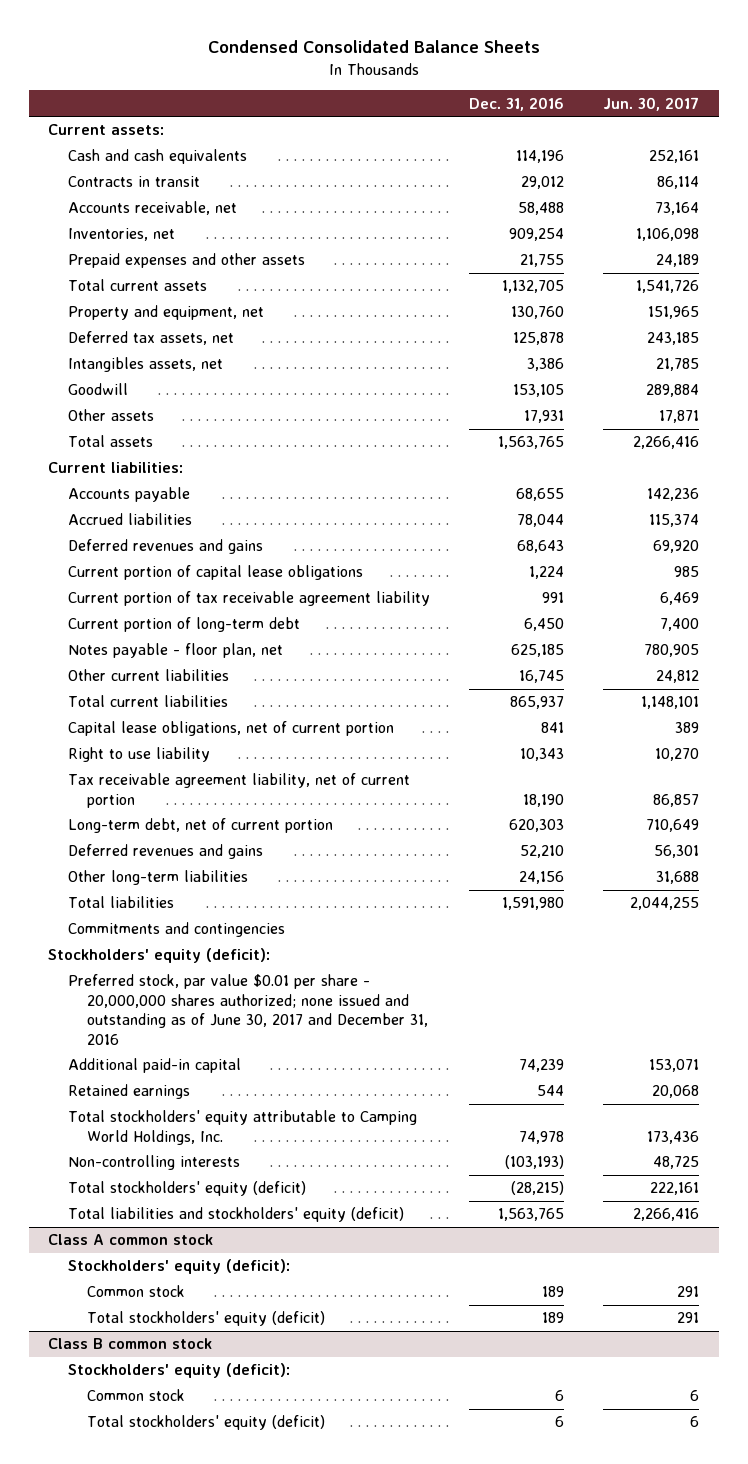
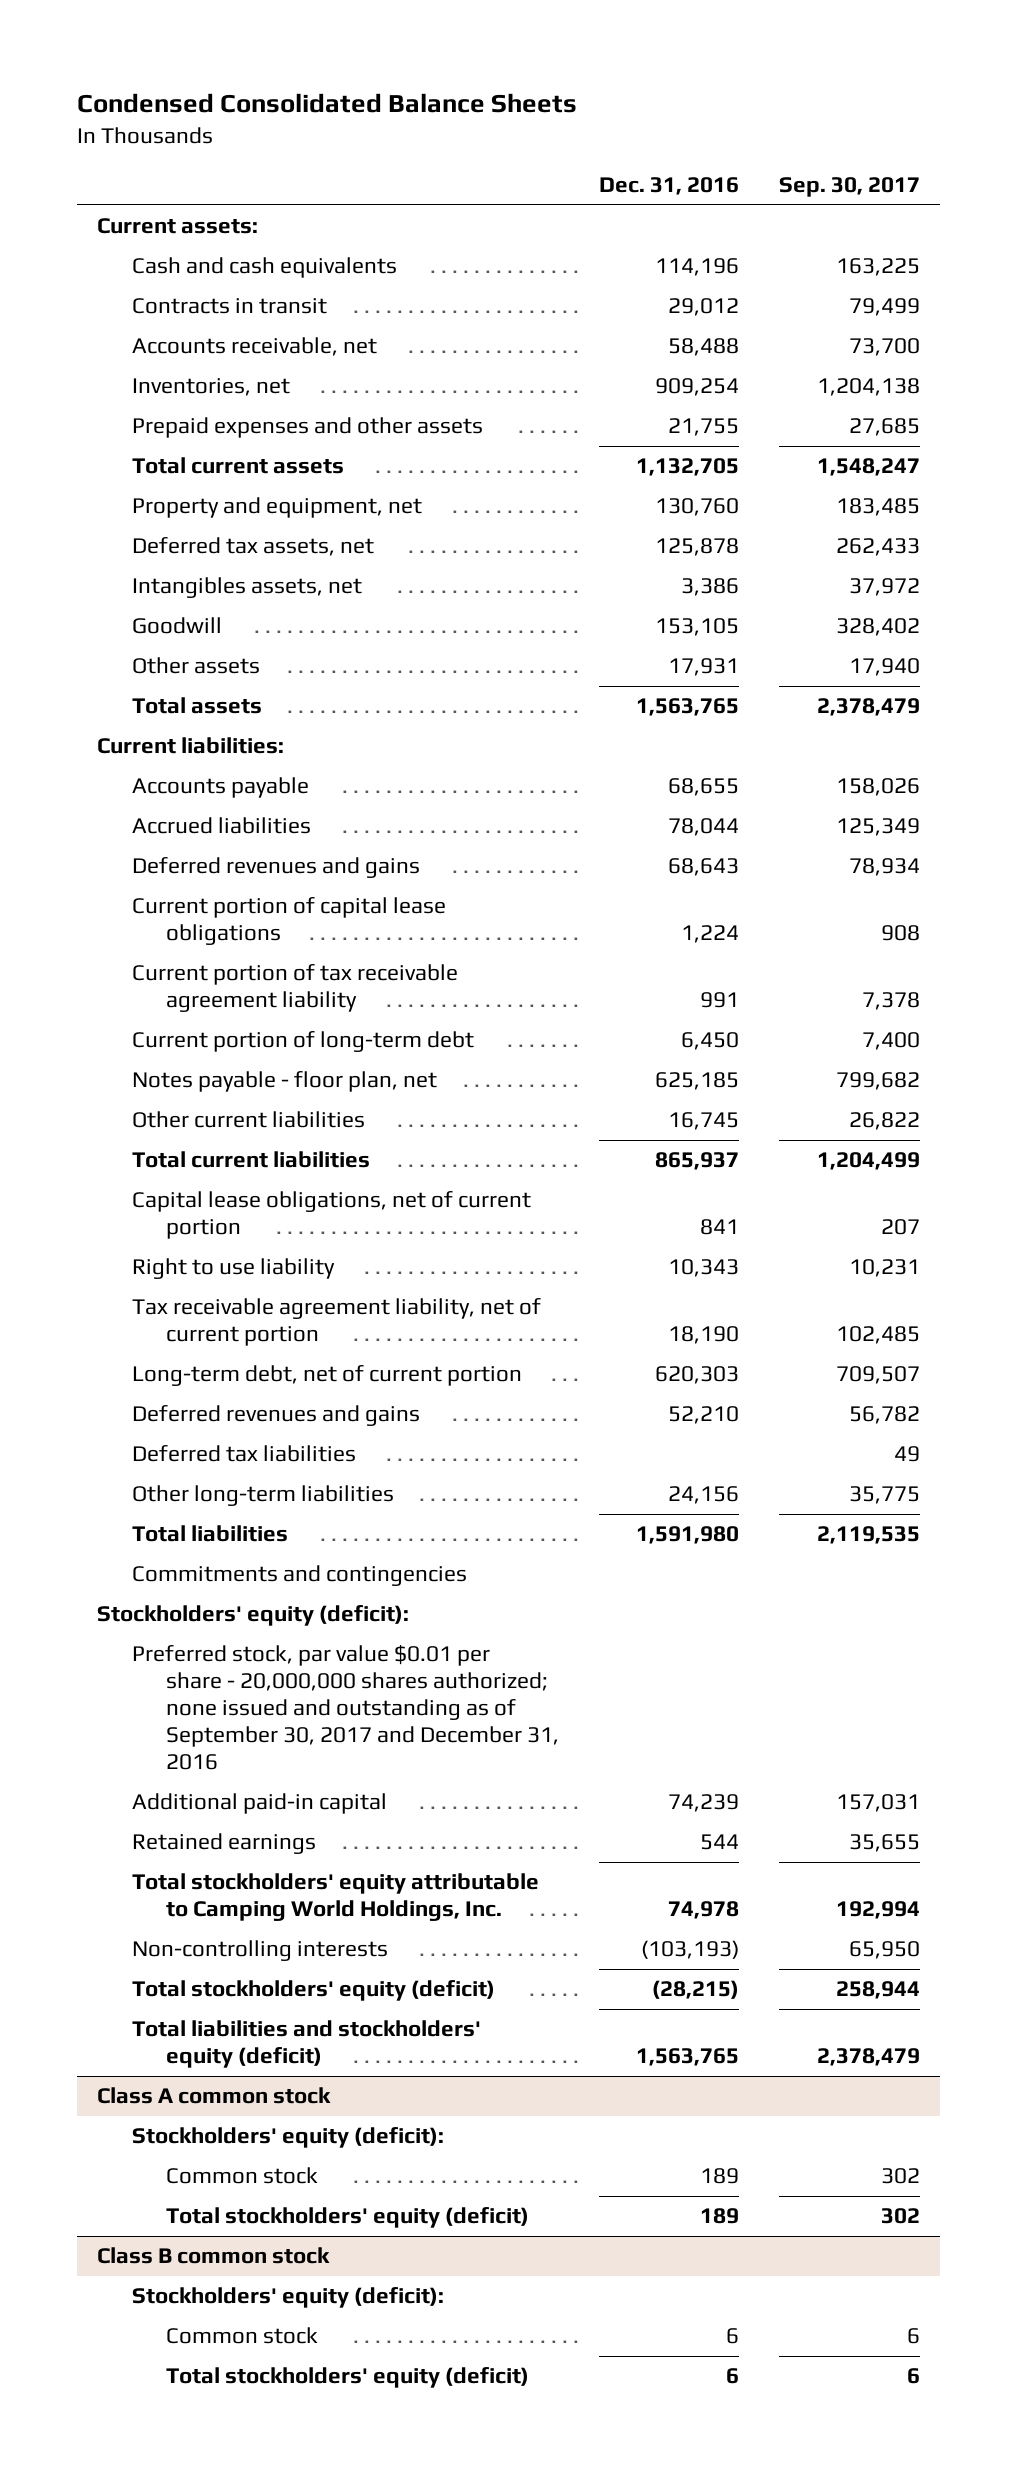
[603,96,700,111] Jun. 30, 2017 -> none
none -> [779,177,921,198] Sep. 30, 2017
none -> [131,1445,356,1463] Deferred tax liabilities
[67,974,428,1045] Preferred stock, par value $0.01 per share - 20,000,000 shares authorized; none issued and outstanding as of June 30, 2017 and December 31, 2016 -> [131,1645,560,1771] Preferred stock, par value $0.01 per share - 20,000,000 shares authorized; none issued and outstanding as of September 30, 2017 and December 31, 2016

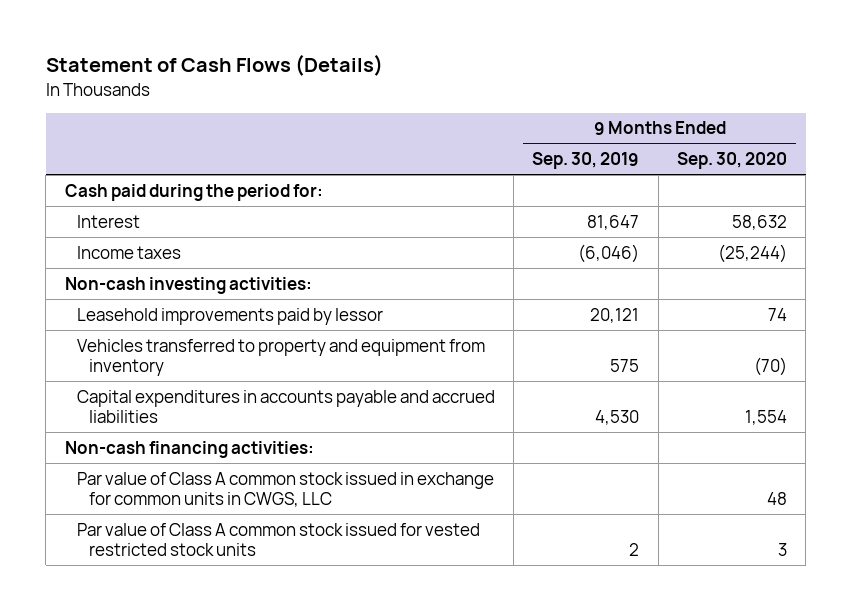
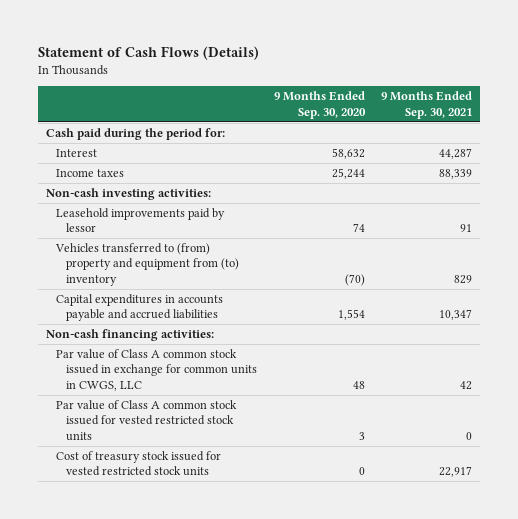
[532,151,640,169] Sep. 30, 2019 -> none
none -> [380,91,472,119] 9 Months Ended Sep. 30, 2021
[718,243,788,263] (25,244) -> [331,168,365,180] 25,244
[76,338,485,377] Vehicles transferred to property and equipment from inventory -> [54,243,240,286] Vehicles transferred to (from) property and equipment from (to) inventory
none -> [55,451,221,477] Cost of treasury stock issued for vested restricted stock units

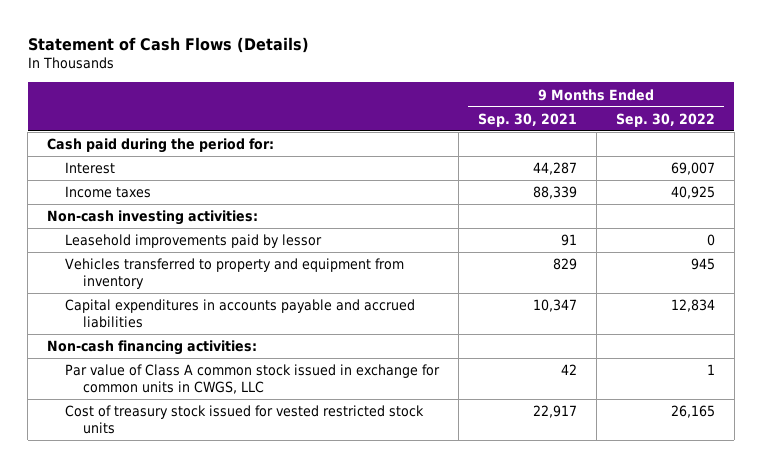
[273,91,366,119] 9 Months Ended Sep. 30, 2020 -> none
none -> [615,112,715,127] Sep. 30, 2022
[54,243,240,286] Vehicles transferred to (from) property and equipment from (to) inventory -> [65,258,405,290] Vehicles transferred to property and equipment from inventory
[55,400,237,441] Par value of Class A common stock issued for vested restricted stock units -> none

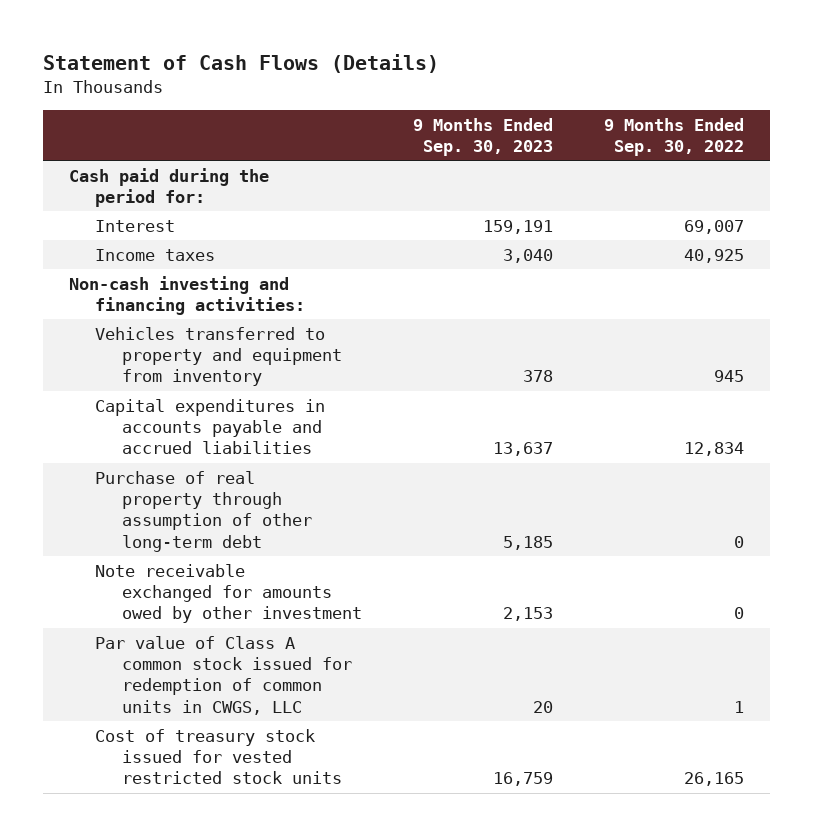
[477,112,577,127] Sep. 30, 2021 -> none
none -> [413,117,554,156] 9 Months Ended Sep. 30, 2023
[65,234,323,249] Leasehold improvements paid by lessor -> none
[47,210,259,226] Non-cash investing activities: -> [68,275,306,316] Non-cash investing and financing activities:
[47,340,258,356] Non-cash financing activities: -> none
none -> [95,470,313,552] Purchase of real property through assumption of other long-term debt
none -> [95,563,363,624] Note receivable exchanged for amounts owed by other investment
[65,364,441,395] Par value of Class A common stock issued in exchange for common units in CWGS, LLC -> [95,635,353,715] Par value of Class A common stock issued for redemption of common units in CWGS, LLC

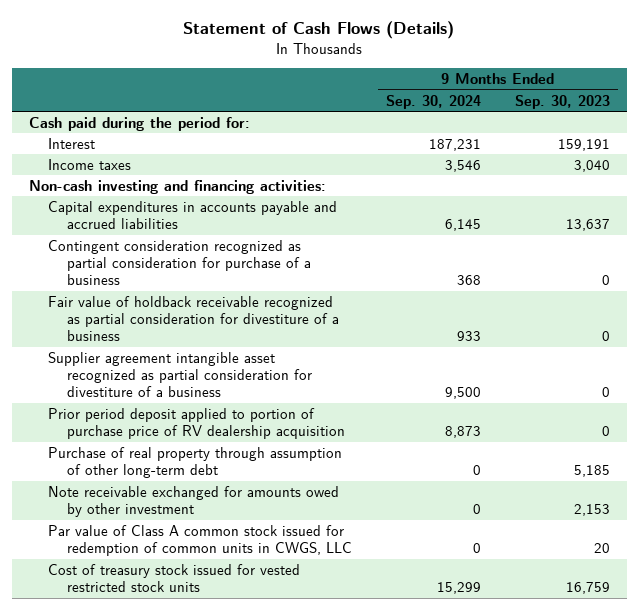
[604,117,745,156] 9 Months Ended Sep. 30, 2022 -> none
none -> [385,94,481,109] Sep. 30, 2024
[95,326,343,387] Vehicles transferred to property and equipment from inventory -> none
none -> [47,239,312,286] Contingent consideration recognized as partial consideration for purchase of a business
none -> [47,295,340,342] Fair value of holdback receivable recognized as partial consideration for divestiture of a business
none -> [47,351,313,398] Supplier agreement intangible asset recognized as partial consideration for divestiture of a business
none -> [47,407,346,439] Prior period deposit applied to portion of purchase price of RV dealership acquisition

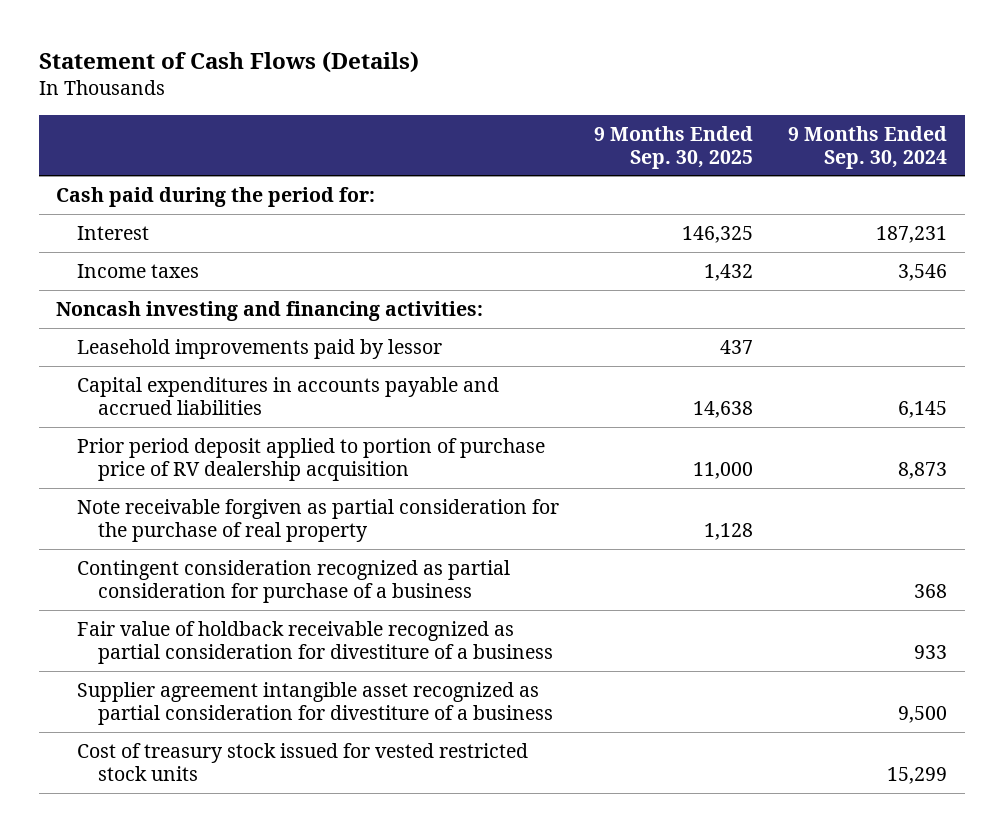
[514,94,610,109] Sep. 30, 2023 -> none
none -> [594,125,754,169] 9 Months Ended Sep. 30, 2025
[28,179,326,194] Non-cash investing and financing activities: -> [56,300,484,321] Noncash investing and financing activities:
none -> [77,338,443,359] Leasehold improvements paid by lessor
[47,407,346,439] Prior period deposit applied to portion of purchase price of RV dealership acquisition -> [77,437,546,481] Prior period deposit applied to portion of purchase price of RV dealership acquisition
none -> [77,498,560,542] Note receivable forgiven as partial consideration for the purchase of real property
[47,446,342,478] Purchase of real property through assumption of other long-term debt -> none
[47,485,339,517] Note receivable exchanged for amounts owed by other investment -> none
[47,524,353,556] Par value of Class A common stock issued for redemption of common units in CWGS, LLC -> none

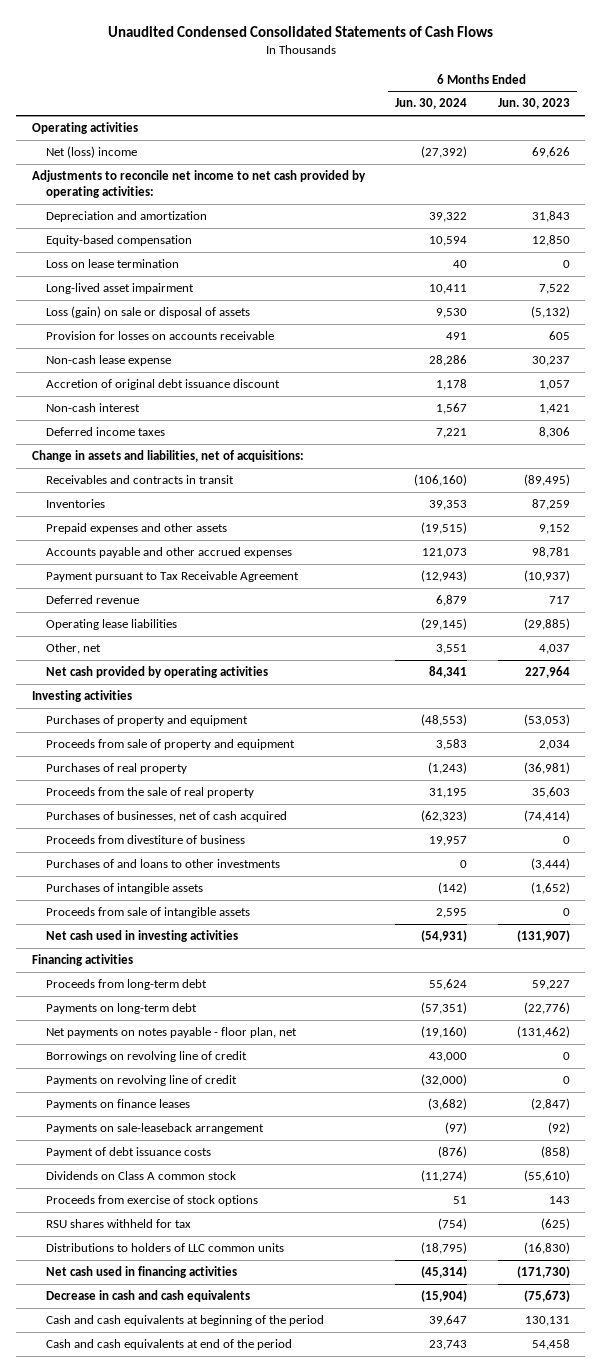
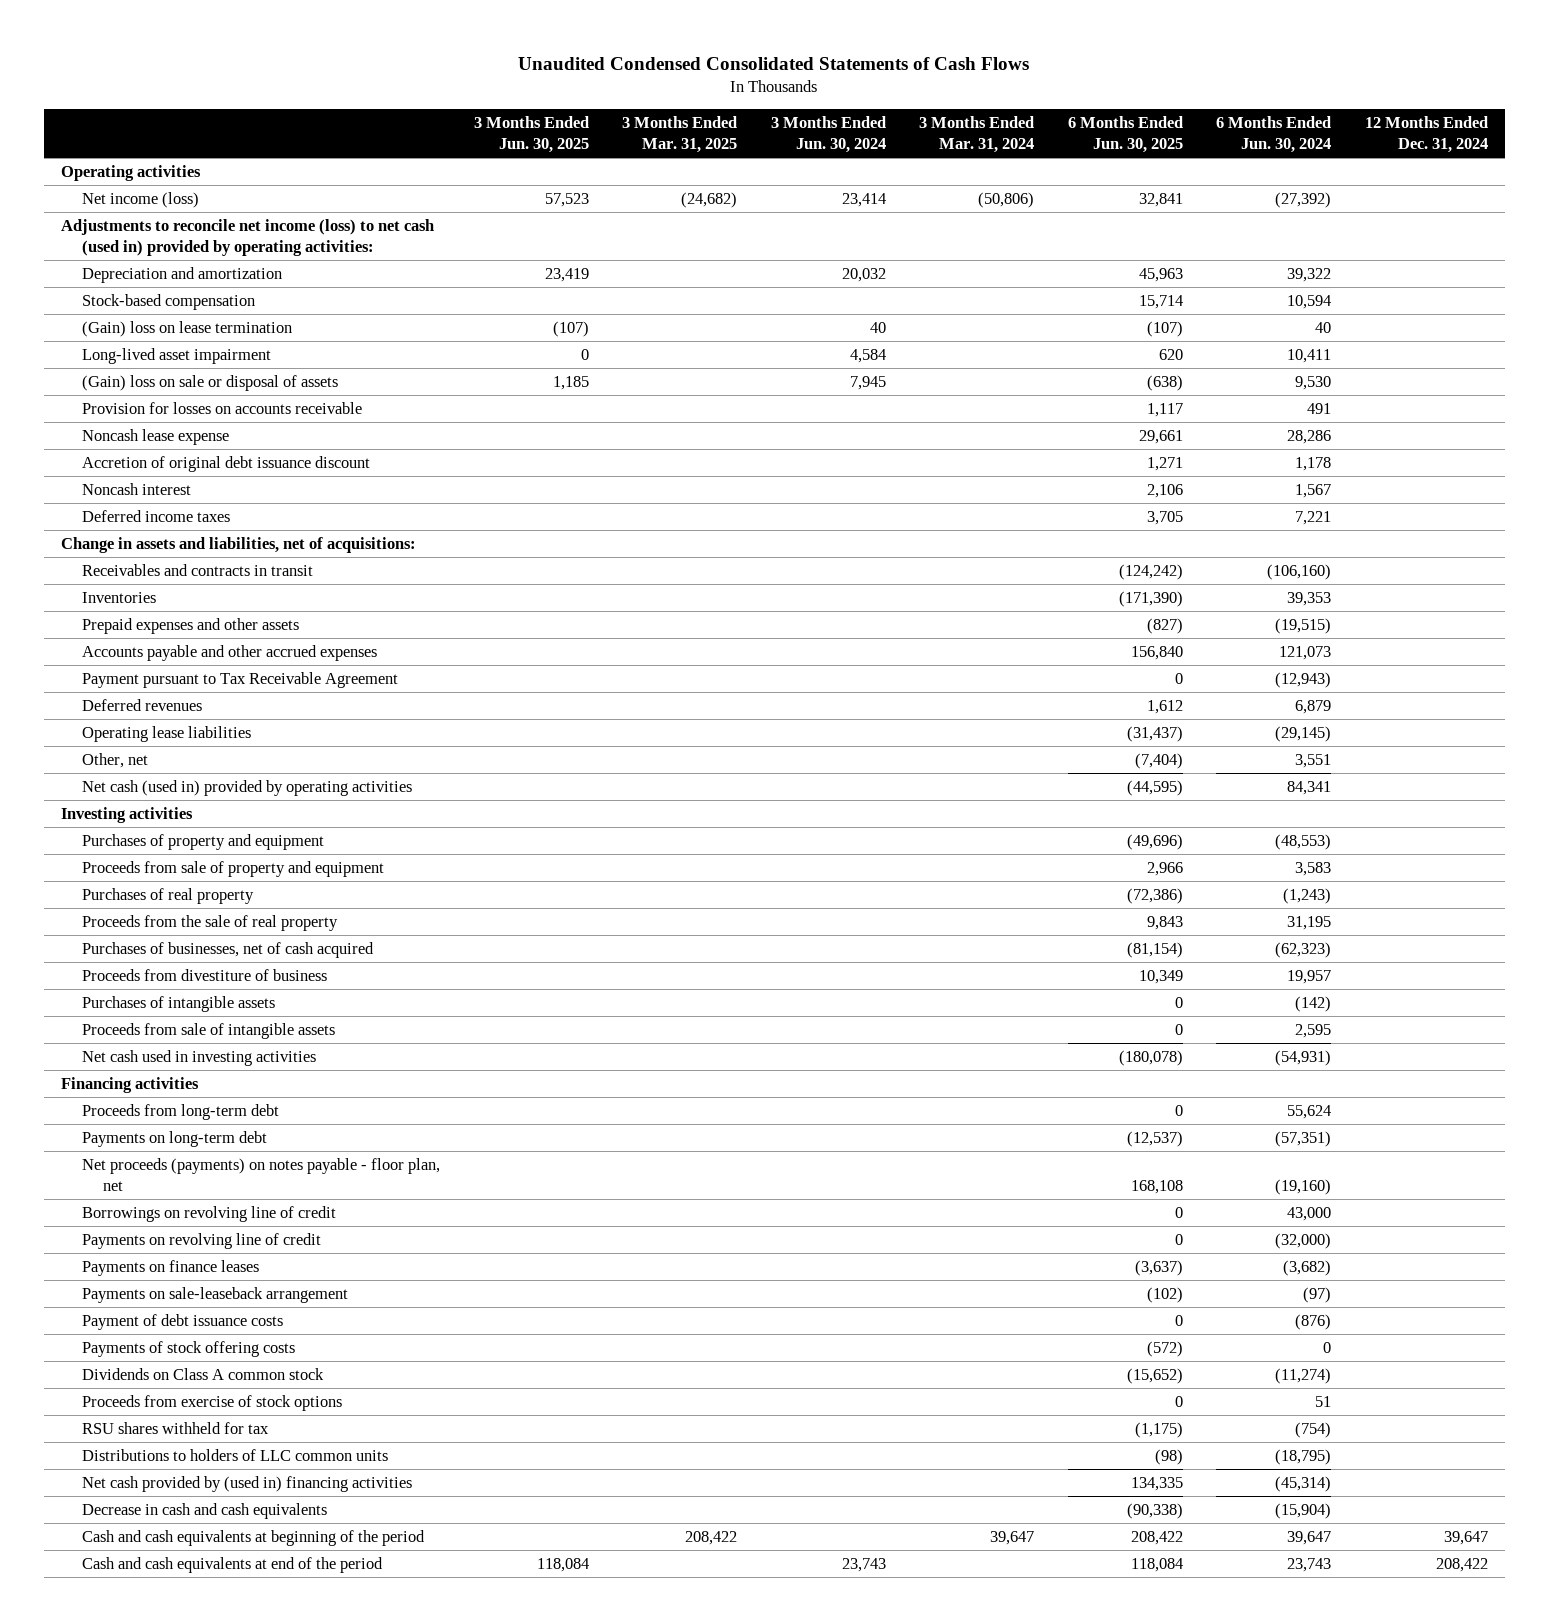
[497,98,570,110] Jun. 30, 2023 -> none
none -> [473,115,589,153] 3 Months Ended Jun. 30, 2025
none -> [622,115,738,153] 3 Months Ended Mar. 31, 2025
none -> [770,115,886,153] 3 Months Ended Jun. 30, 2024
none -> [919,115,1035,153] 3 Months Ended Mar. 31, 2024
none -> [1067,115,1183,153] 6 Months Ended Jun. 30, 2025
none -> [1364,115,1488,153] 12 Months Ended Dec. 31, 2024
[45,146,137,159] Net (loss) income -> [82,192,200,209] Net income (loss)
[31,170,366,199] Adjustments to reconcile net income to net cash provided by operating activities: -> [60,219,434,257] Adjustments to reconcile net income (loss) to net cash (used in) provided by operating activities:
[45,235,192,247] Equity-based compensation -> [82,294,256,311] Stock-based compensation
[45,259,179,269] Loss on lease termination -> [82,321,293,338] (Gain) loss on lease termination
[45,306,250,319] Loss (gain) on sale or disposal of assets -> [82,375,339,392] (Gain) loss on sale or disposal of assets
[45,355,171,367] Non-cash lease expense -> [82,429,230,446] Noncash lease expense
[45,403,140,413] Non-cash interest -> [82,483,192,496] Noncash interest
[45,595,139,605] Deferred revenue -> [82,699,203,712] Deferred revenues
[45,666,268,679] Net cash provided by operating activities -> [82,780,413,797] Net cash (used in) provided by operating activities
[45,859,280,869] Purchases of and loans to other investments -> none
[45,1027,297,1039] Net payments on notes payable - floor plan, net -> [82,1158,441,1192] Net proceeds (payments) on notes payable - floor plan, net
none -> [82,1341,296,1358] Payments of stock offering costs
[45,1266,237,1279] Net cash used in financing activities -> [82,1476,413,1493] Net cash provided by (used in) financing activities

